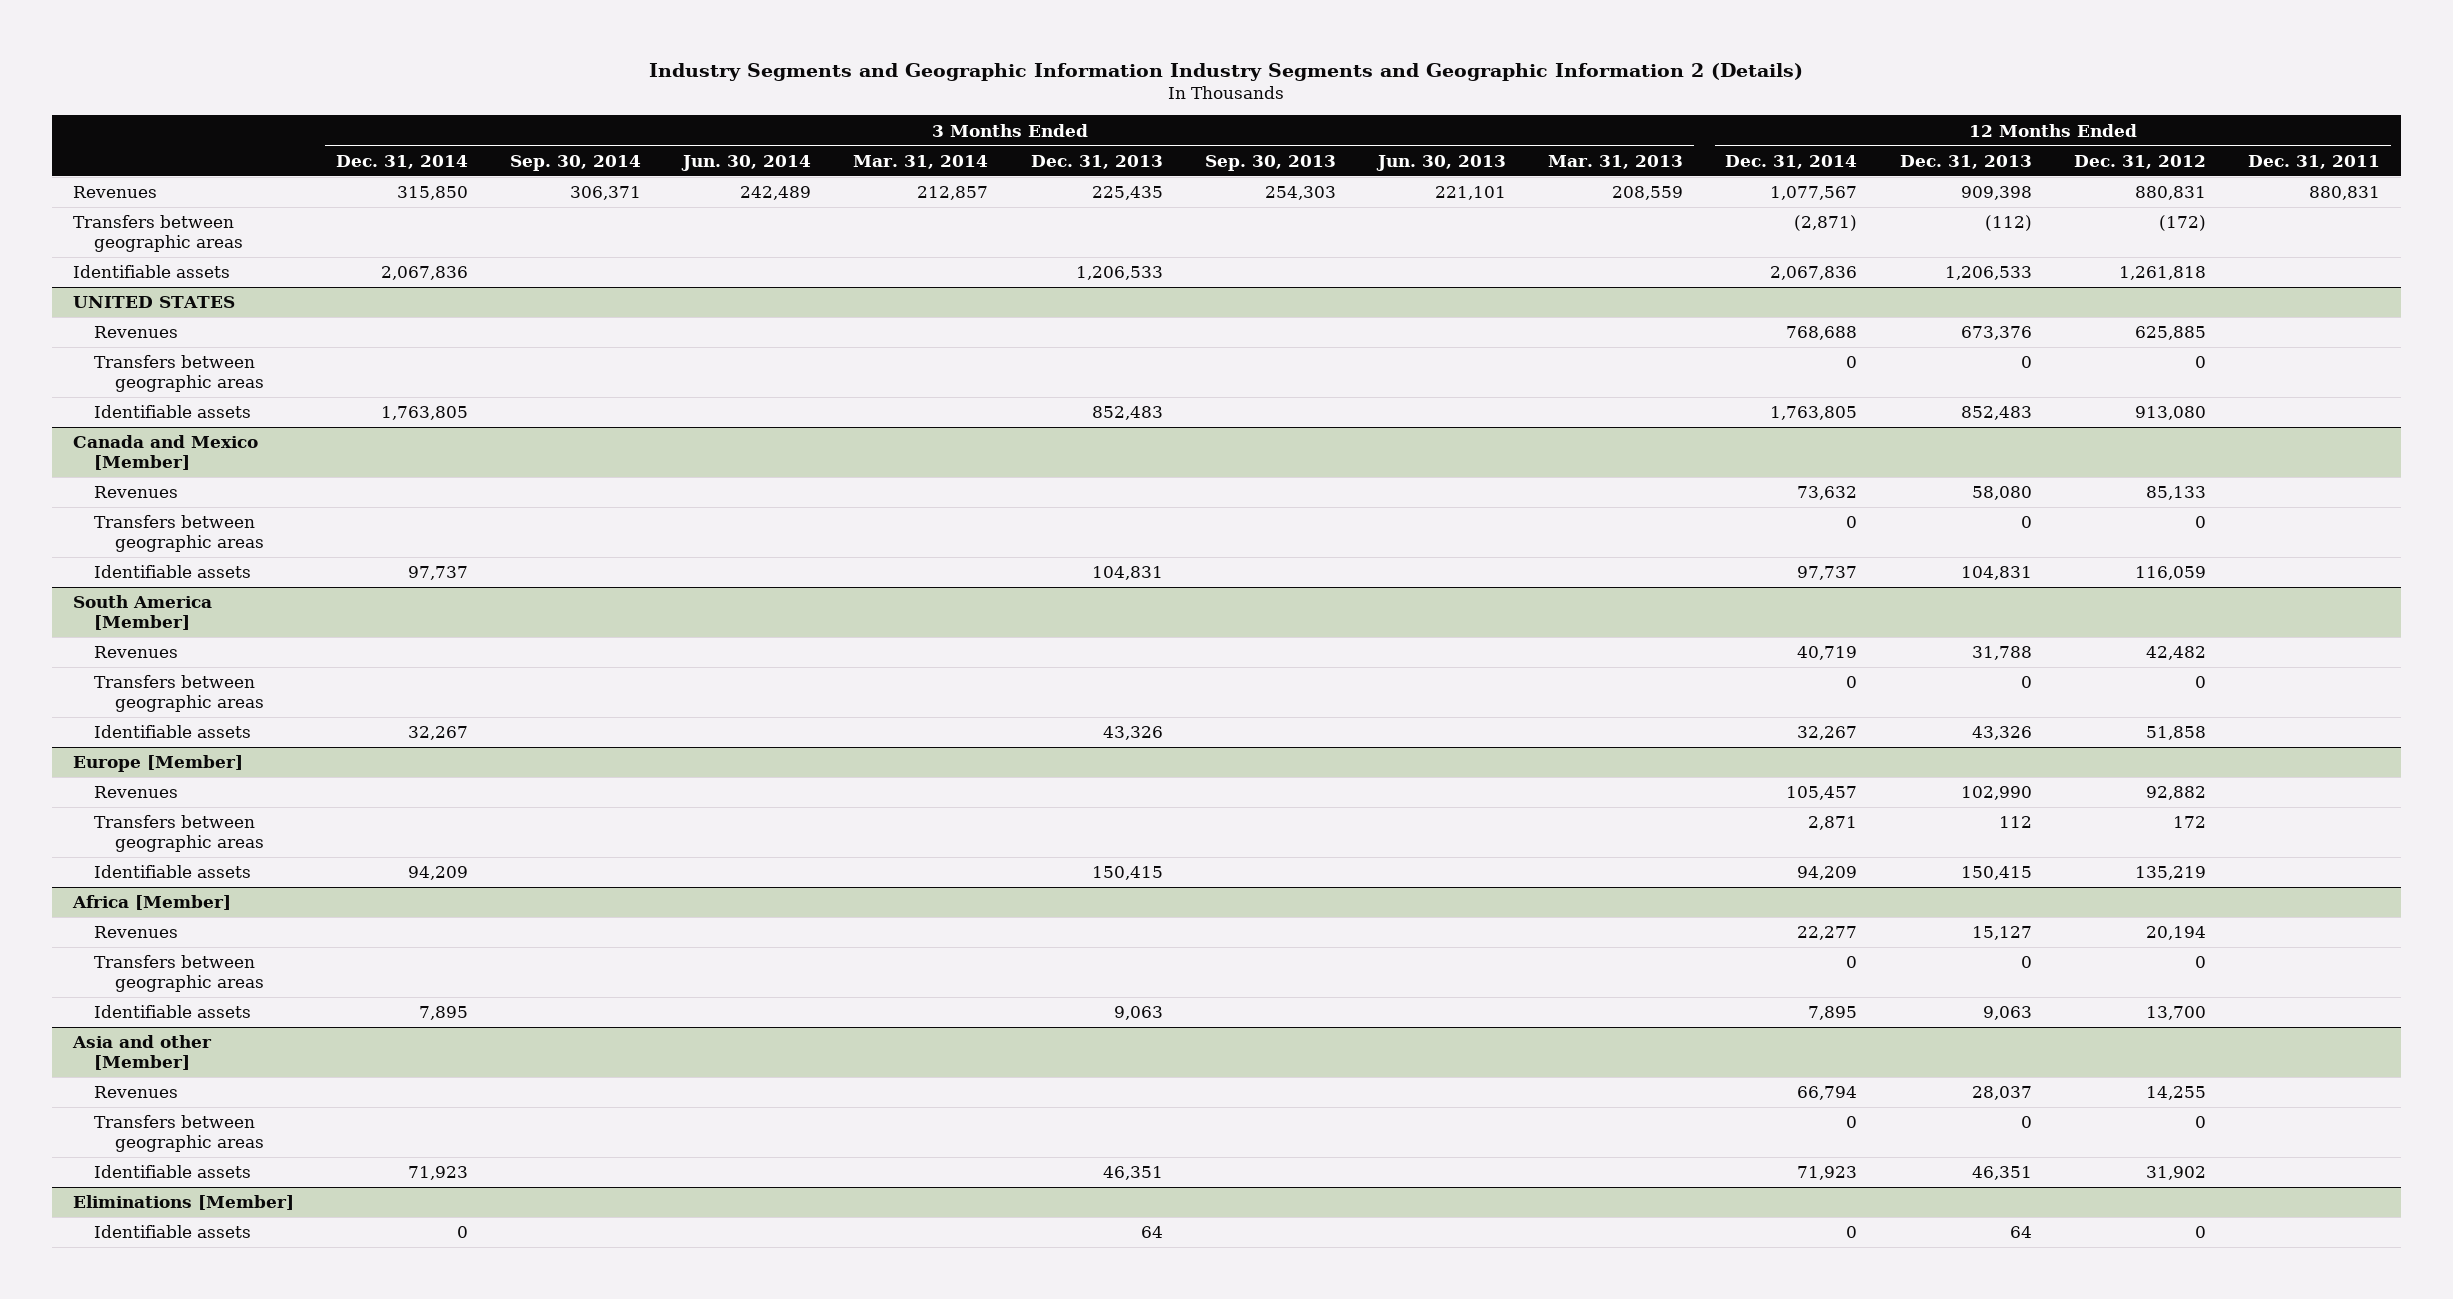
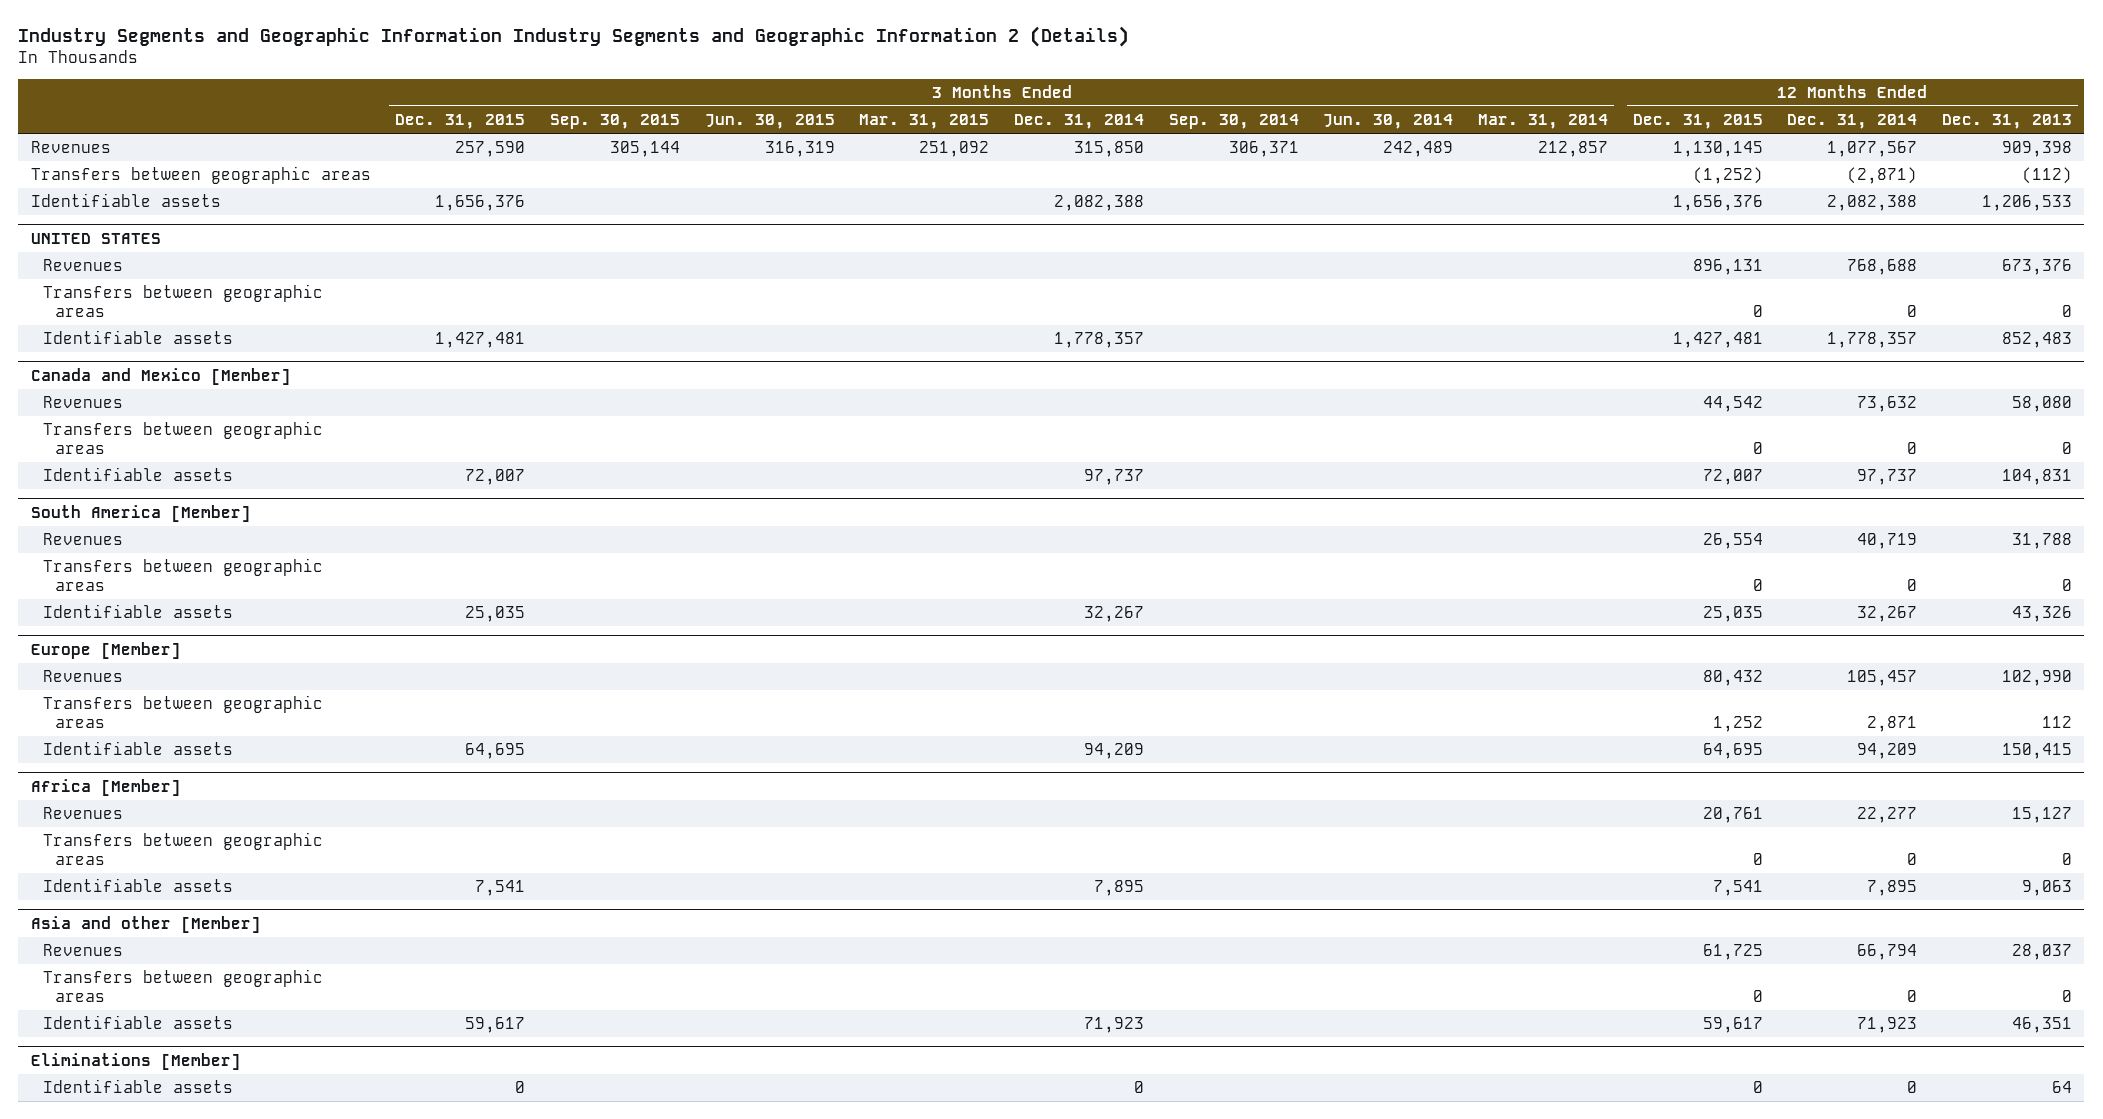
[1030,154,1163,169] Dec. 31, 2013 -> none
[1204,154,1336,171] Sep. 30, 2013 -> none
[1376,154,1507,171] Jun. 30, 2013 -> none
[1548,154,1684,169] Mar. 31, 2013 -> none
[2073,154,2206,169] Dec. 31, 2012 -> none
[2248,154,2381,169] Dec. 31, 2011 -> none
none -> [395,113,526,129] Dec. 31, 2015
none -> [550,113,681,129] Sep. 30, 2015
none -> [704,113,835,129] Jun. 30, 2015
none -> [859,113,990,129] Mar. 31, 2015
none -> [1632,113,1763,129] Dec. 31, 2015
[380,266,468,281] 2,067,836 -> [1054,194,1145,211] 2,082,388
[1770,266,1858,281] 2,067,836 -> [1827,194,1918,211] 2,082,388
[380,406,468,421] 1,763,805 -> [1054,331,1145,348] 1,778,357
[1770,406,1858,421] 1,763,805 -> [1827,331,1918,348] 1,778,357

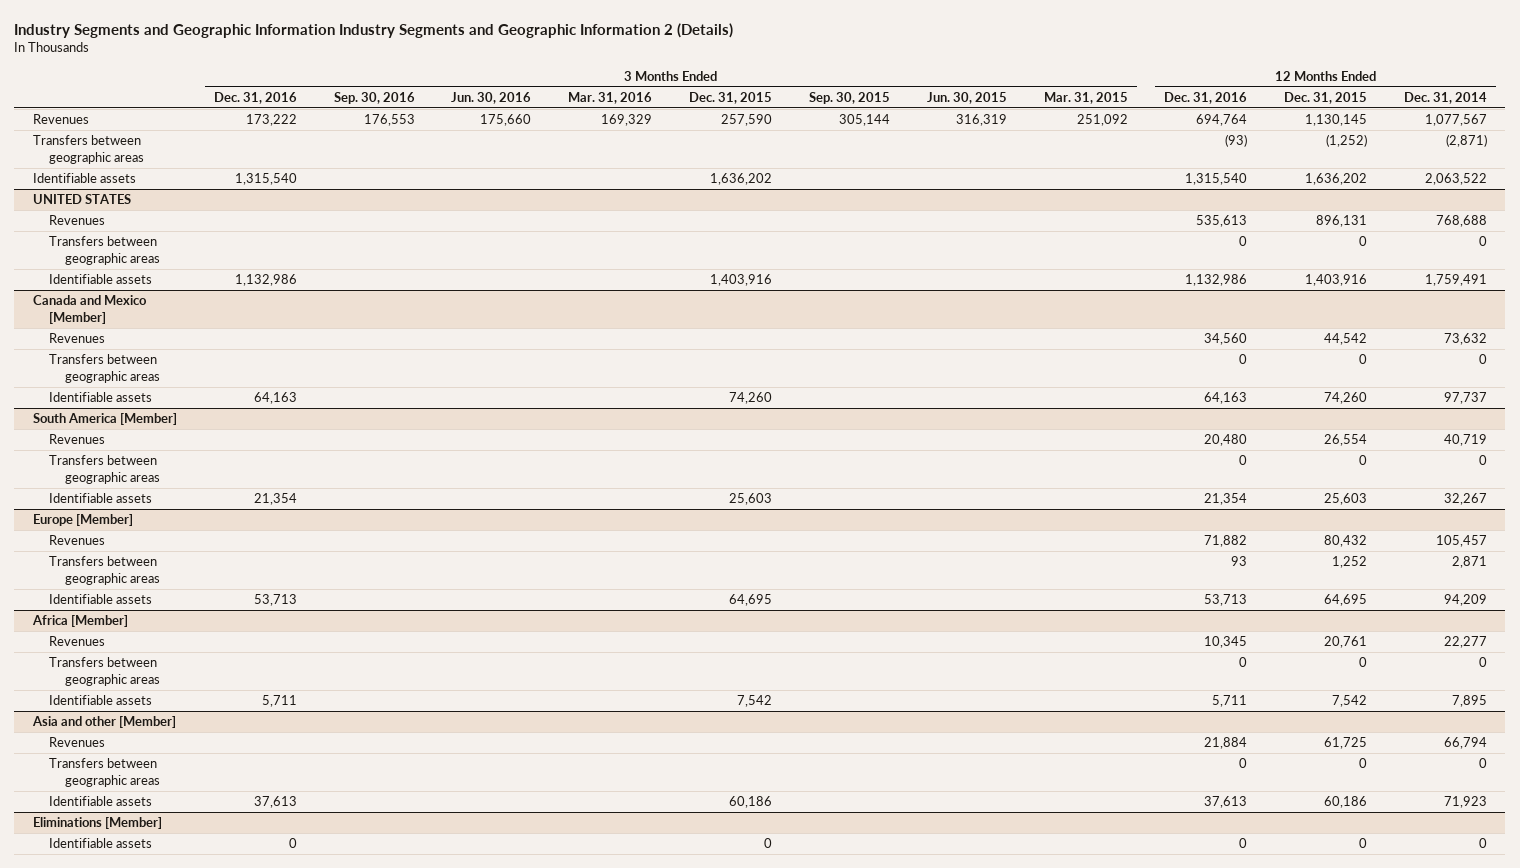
[1014,113,1145,129] Dec. 31, 2014 -> none
[1168,113,1299,129] Sep. 30, 2014 -> none
[1323,113,1454,129] Jun. 30, 2014 -> none
[1478,113,1609,129] Mar. 31, 2014 -> none
[1942,113,2073,129] Dec. 31, 2013 -> none
none -> [213,91,297,104] Dec. 31, 2016
none -> [333,91,415,104] Sep. 30, 2016
none -> [451,91,532,104] Jun. 30, 2016
none -> [568,91,653,104] Mar. 31, 2016
none -> [1164,91,1248,104] Dec. 31, 2016
[435,194,526,211] 1,656,376 -> [710,173,773,186] 1,636,202
[1672,194,1763,211] 1,656,376 -> [1305,173,1368,186] 1,636,202
[1827,194,1918,211] 2,082,388 -> [1425,173,1488,186] 2,063,522
[435,331,526,348] 1,427,481 -> [710,274,773,287] 1,403,916
[1672,331,1763,348] 1,427,481 -> [1305,274,1368,287] 1,403,916
[1827,331,1918,348] 1,778,357 -> [1425,274,1488,287] 1,759,491
[465,468,526,485] 72,007 -> [729,392,773,405] 74,260
[1702,468,1763,485] 72,007 -> [1324,392,1368,405] 74,260
[465,605,526,622] 25,035 -> [729,493,773,506] 25,603
[1702,605,1763,622] 25,035 -> [1324,493,1368,506] 25,603
[475,879,526,896] 7,541 -> [737,695,773,708] 7,542
[1712,879,1763,896] 7,541 -> [1332,695,1368,708] 7,542
[465,1016,526,1033] 59,617 -> [729,796,773,809] 60,186
[1702,1016,1763,1033] 59,617 -> [1324,796,1368,809] 60,186

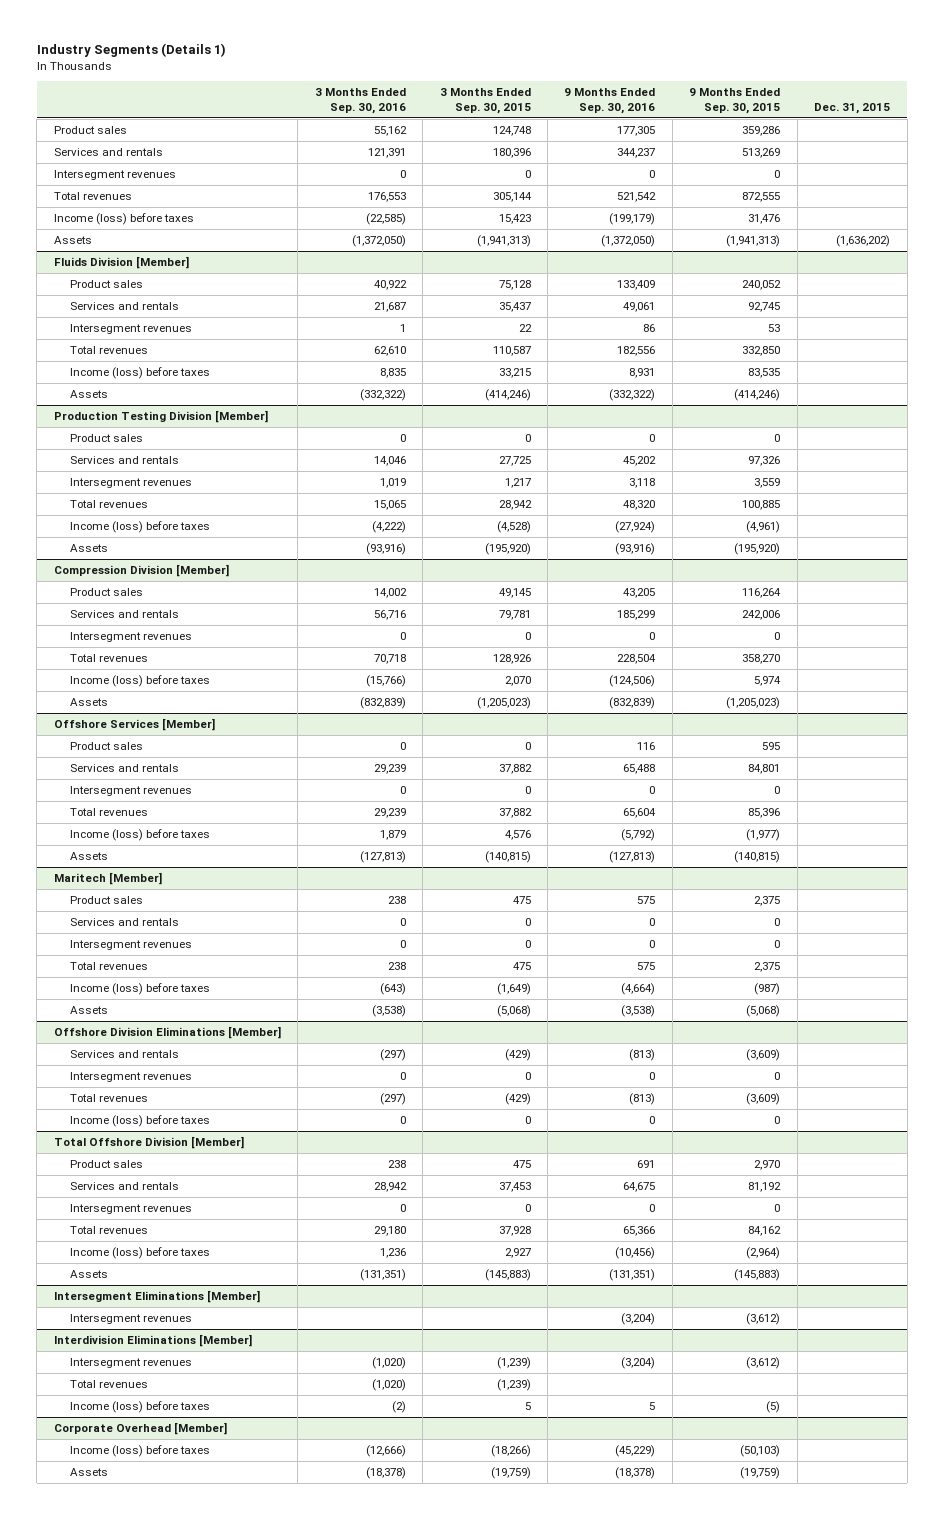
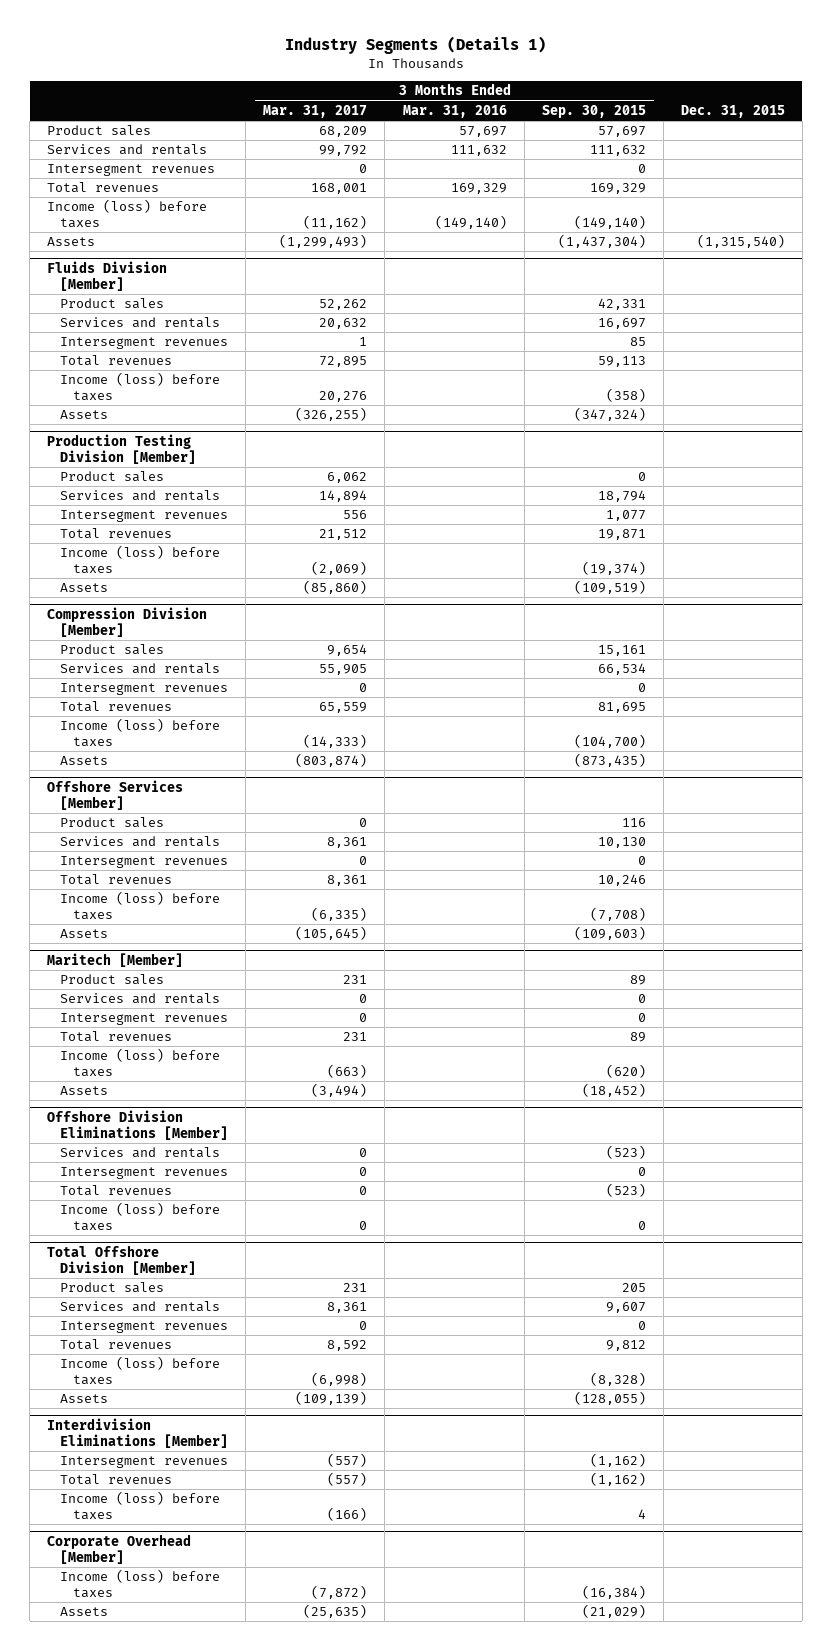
[314,88,406,114] 3 Months Ended Sep. 30, 2016 -> none
[564,88,656,114] 9 Months Ended Sep. 30, 2016 -> none
[689,88,781,114] 9 Months Ended Sep. 30, 2015 -> none
none -> [263,104,368,118] Mar. 31, 2017
none -> [402,104,507,118] Mar. 31, 2016
[492,125,531,136] 124,748 -> [597,126,646,138] 57,697
[492,147,531,158] 180,396 -> [589,145,646,157] 111,632
[492,191,532,202] 305,144 -> [589,183,646,195] 169,329
[498,213,531,224] 15,423 -> [573,215,646,230] (149,140)
[476,234,531,247] (1,941,313) -> [557,234,646,249] (1,437,304)
[836,234,891,247] (1,636,202) -> [696,234,785,249] (1,315,540)
[498,279,531,290] 75,128 -> [597,298,646,311] 42,331
[498,301,531,312] 35,437 -> [597,318,646,330] 16,697
[518,323,532,332] 22 -> [629,337,646,347] 85
[492,345,531,356] 110,587 -> [597,356,646,368] 59,113
[498,367,531,378] 33,215 -> [605,388,646,403] (358)
[484,388,531,401] (414,246) -> [573,407,646,422] (347,324)
[498,455,531,466] 27,725 -> [597,490,646,503] 18,794
[504,477,531,488] 1,217 -> [605,510,646,522] 1,077
[498,499,532,510] 28,942 -> [597,529,646,541] 19,871
[496,520,531,533] (4,528) -> [581,561,646,576] (19,374)
[484,542,531,555] (195,920) -> [573,580,646,595] (109,519)
[498,587,531,598] 49,145 -> [597,645,646,657] 15,161
[498,609,531,620] 79,781 -> [597,663,646,676] 66,534
[492,653,531,664] 128,926 -> [597,702,646,714] 81,695
[504,675,531,686] 2,070 -> [573,734,646,749] (104,700)
[476,696,531,709] (1,205,023) -> [573,753,646,768] (873,435)
[524,741,531,750] 0 -> [621,818,646,828] 116
[498,763,532,774] 37,882 -> [597,837,646,849] 10,130
[498,807,532,818] 37,882 -> [597,874,646,887] 10,246
[504,829,531,840] 4,576 -> [589,907,646,922] (7,708)
[484,850,531,863] (140,815) -> [573,926,646,941] (109,603)
[512,895,531,904] 475 -> [629,975,646,986] 89
[512,961,531,970] 475 -> [629,1032,646,1043] 89
[496,982,531,995] (1,649) -> [605,1064,646,1079] (620)
[496,1004,531,1017] (5,068) -> [581,1083,646,1098] (18,452)
[504,1048,531,1061] (429) -> [605,1145,646,1160] (523)
[504,1092,531,1105] (429) -> [605,1183,646,1198] (523)
[512,1159,531,1168] 475 -> [621,1283,646,1293] 205
[498,1181,531,1192] 37,453 -> [605,1302,646,1314] 9,607
[53,1289,260,1303] Intersegment Eliminations [Member] -> none
[70,1313,193,1324] Intersegment revenues -> none
[498,1225,531,1236] 37,928 -> [605,1340,646,1352] 9,812
[504,1247,531,1258] 2,927 -> [589,1372,646,1387] (8,328)
[484,1268,531,1281] (145,883) -> [573,1391,646,1406] (128,055)
[496,1356,531,1369] (1,239) -> [589,1453,646,1468] (1,162)
[496,1378,531,1391] (1,239) -> [589,1472,646,1487] (1,162)
[524,1401,531,1410] 5 -> [637,1509,646,1520] 4
[490,1444,531,1457] (18,266) -> [581,1585,646,1600] (16,384)
[490,1466,531,1479] (19,759) -> [581,1604,646,1619] (21,029)

